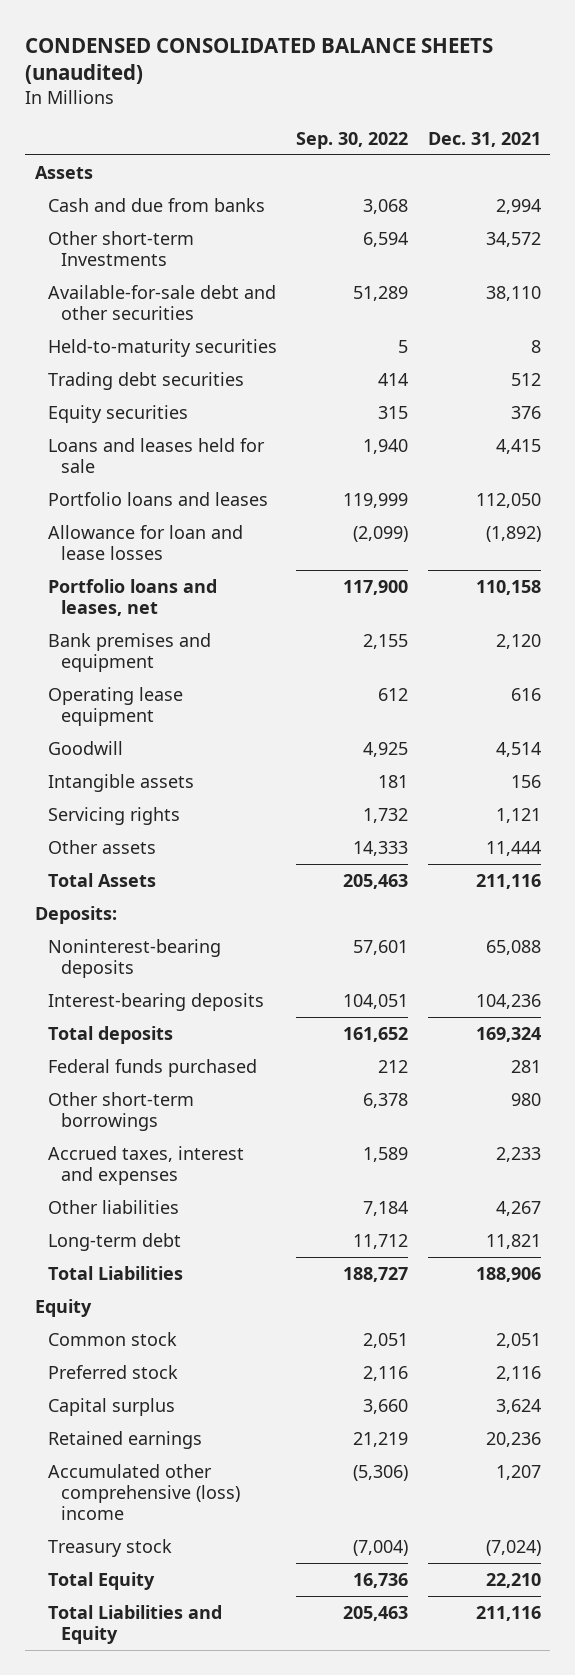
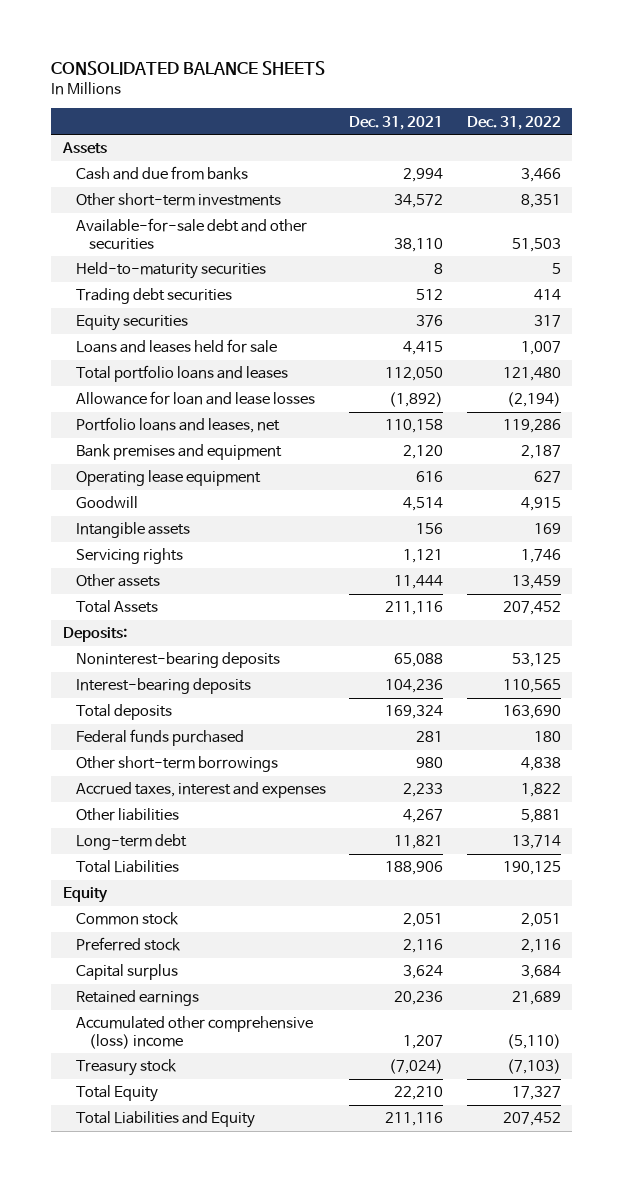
[25,37,494,85] CONDENSED CONSOLIDATED BALANCE SHEETS (unaudited) -> [50,60,325,75] CONSOLIDATED BALANCE SHEETS
[296,131,409,149] Sep. 30, 2022 -> none
none -> [466,115,561,130] Dec. 31, 2022
[47,230,194,267] Other short-term Investments -> [75,193,281,207] Other short-term investments
[47,491,268,506] Portfolio loans and leases -> [75,365,288,383] Total portfolio loans and leases

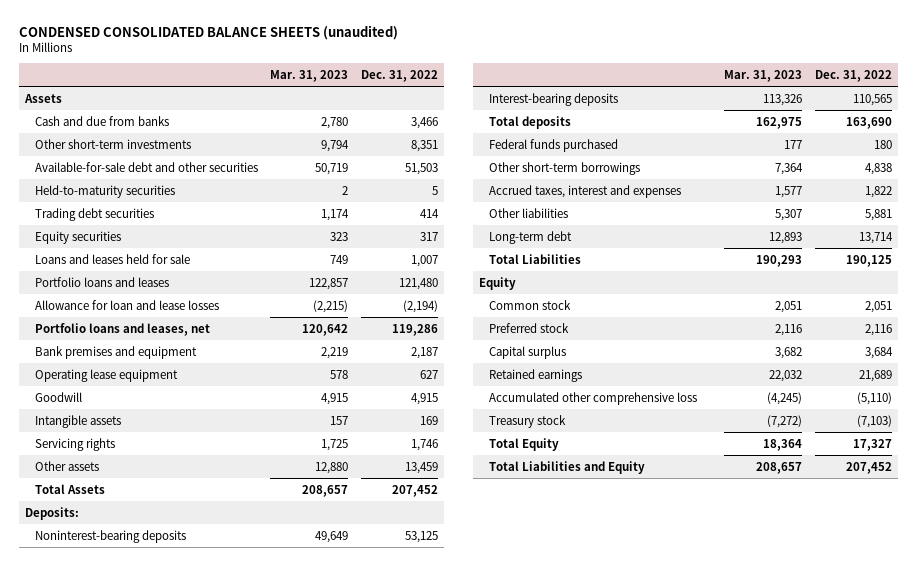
[50,60,325,75] CONSOLIDATED BALANCE SHEETS -> [18,24,398,40] CONDENSED CONSOLIDATED BALANCE SHEETS (unaudited)
[349,115,444,130] Dec. 31, 2021 -> none
none -> [270,70,349,83] Mar. 31, 2023
[75,365,288,383] Total portfolio loans and leases -> [34,276,169,287] Portfolio loans and leases
[75,1016,313,1049] Accumulated other comprehensive (loss) income -> [488,391,697,405] Accumulated other comprehensive loss

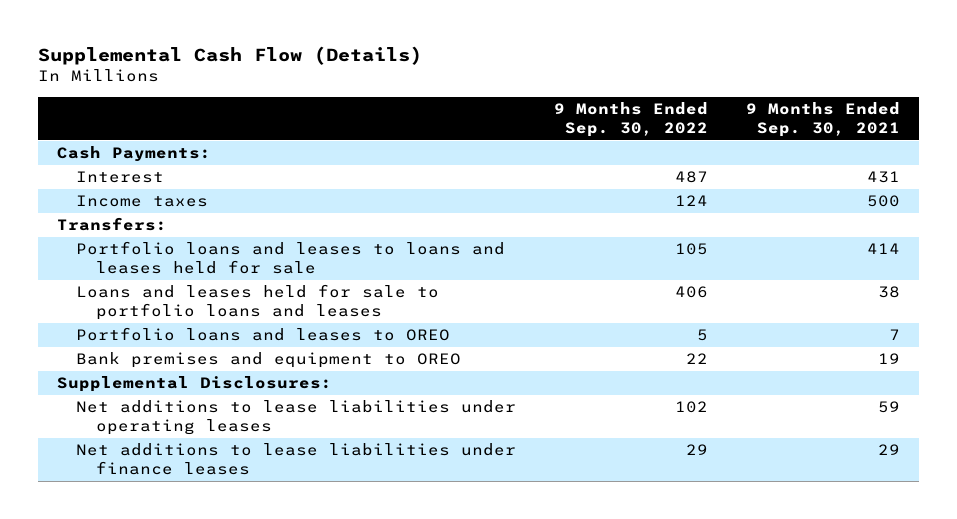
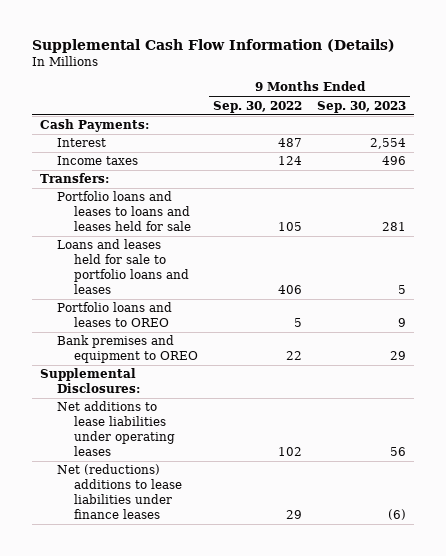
[37,46,422,66] Supplemental Cash Flow (Details) -> [32,39,396,54] Supplemental Cash Flow Information (Details)
[746,101,901,137] 9 Months Ended Sep. 30, 2021 -> none
none -> [317,100,407,113] Sep. 30, 2023
[76,443,517,476] Net additions to lease liabilities under finance leases -> [57,464,183,520] Net (reductions) additions to lease liabilities under finance leases

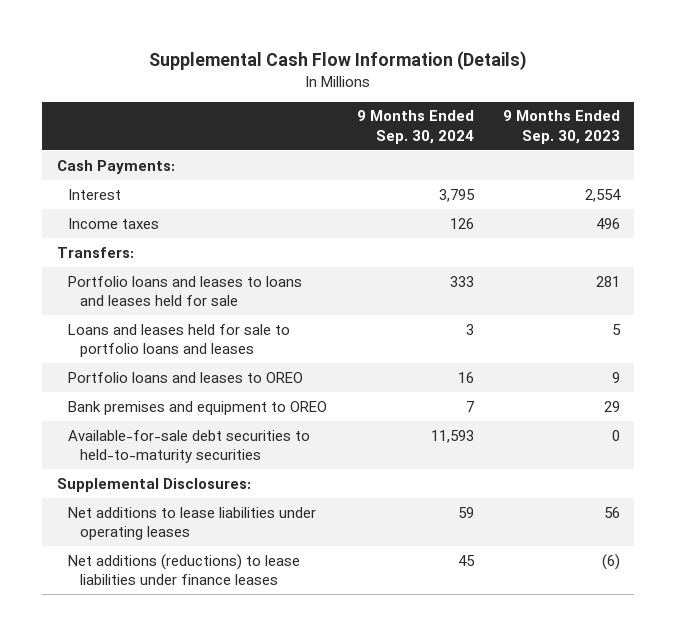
[213,100,303,113] Sep. 30, 2022 -> none
none -> [356,110,474,144] 9 Months Ended Sep. 30, 2024
none -> [68,429,311,464] Available-for-sale debt securities to held-to-maturity securities
[57,464,183,520] Net (reductions) additions to lease liabilities under finance leases -> [68,553,301,586] Net additions (reductions) to lease liabilities under finance leases

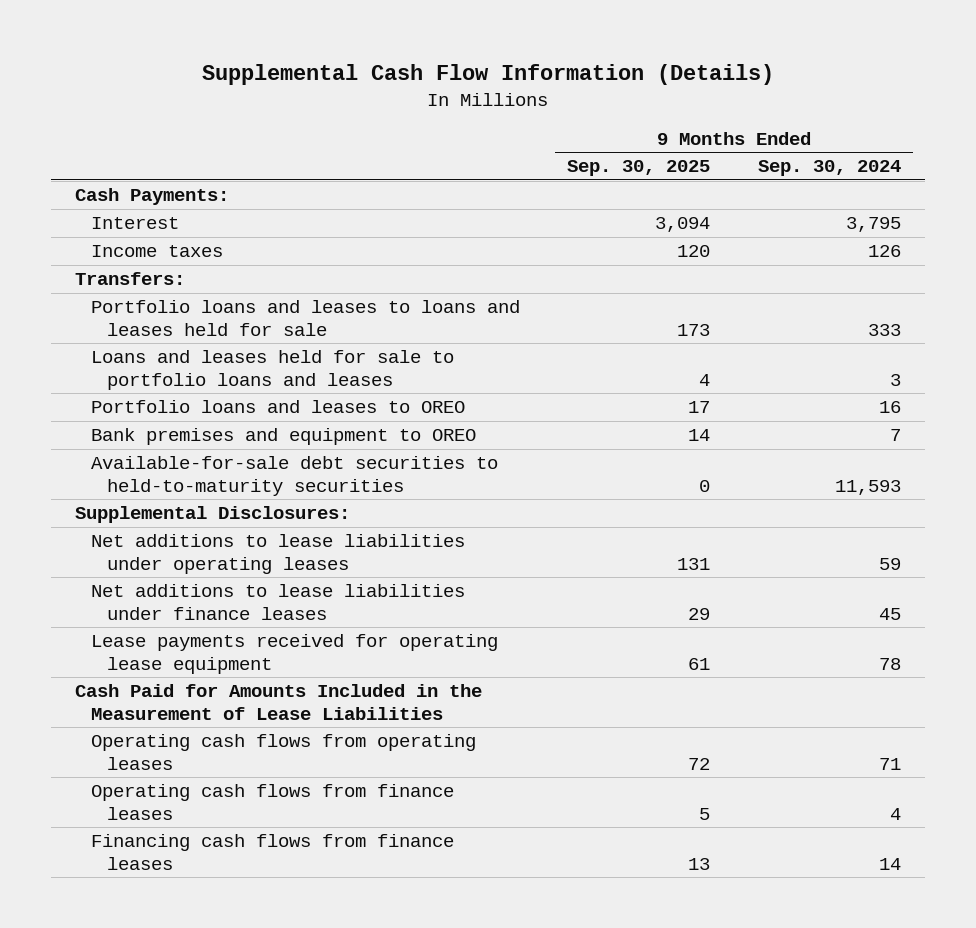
[502,110,620,144] 9 Months Ended Sep. 30, 2023 -> none
none -> [567,160,711,177] Sep. 30, 2025
[68,553,301,586] Net additions (reductions) to lease liabilities under finance leases -> [90,584,465,620] Net additions to lease liabilities under finance leases
none -> [90,634,498,674] Lease payments received for operating lease equipment
none -> [74,684,482,720] Cash Paid for Amounts Included in the Measurement of Lease Liabilities
none -> [90,734,476,770] Operating cash flows from operating leases
none -> [90,784,454,820] Operating cash flows from finance leases
none -> [90,834,454,870] Financing cash flows from finance leases

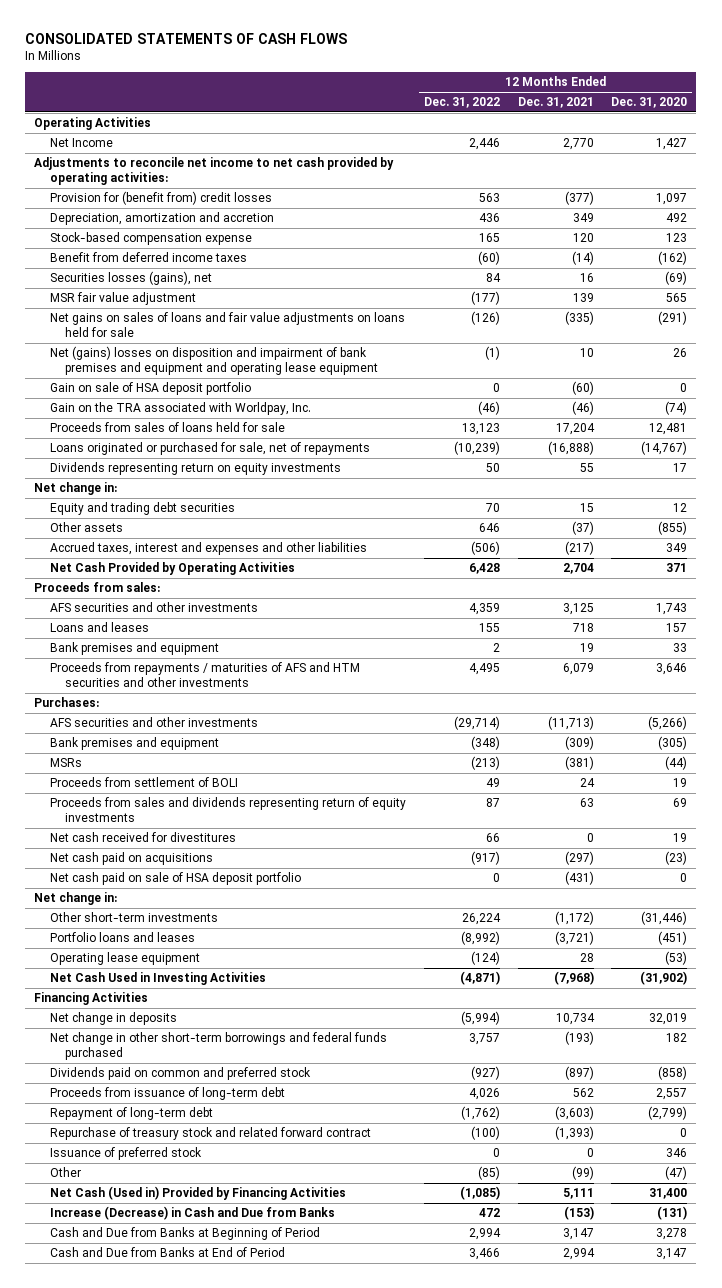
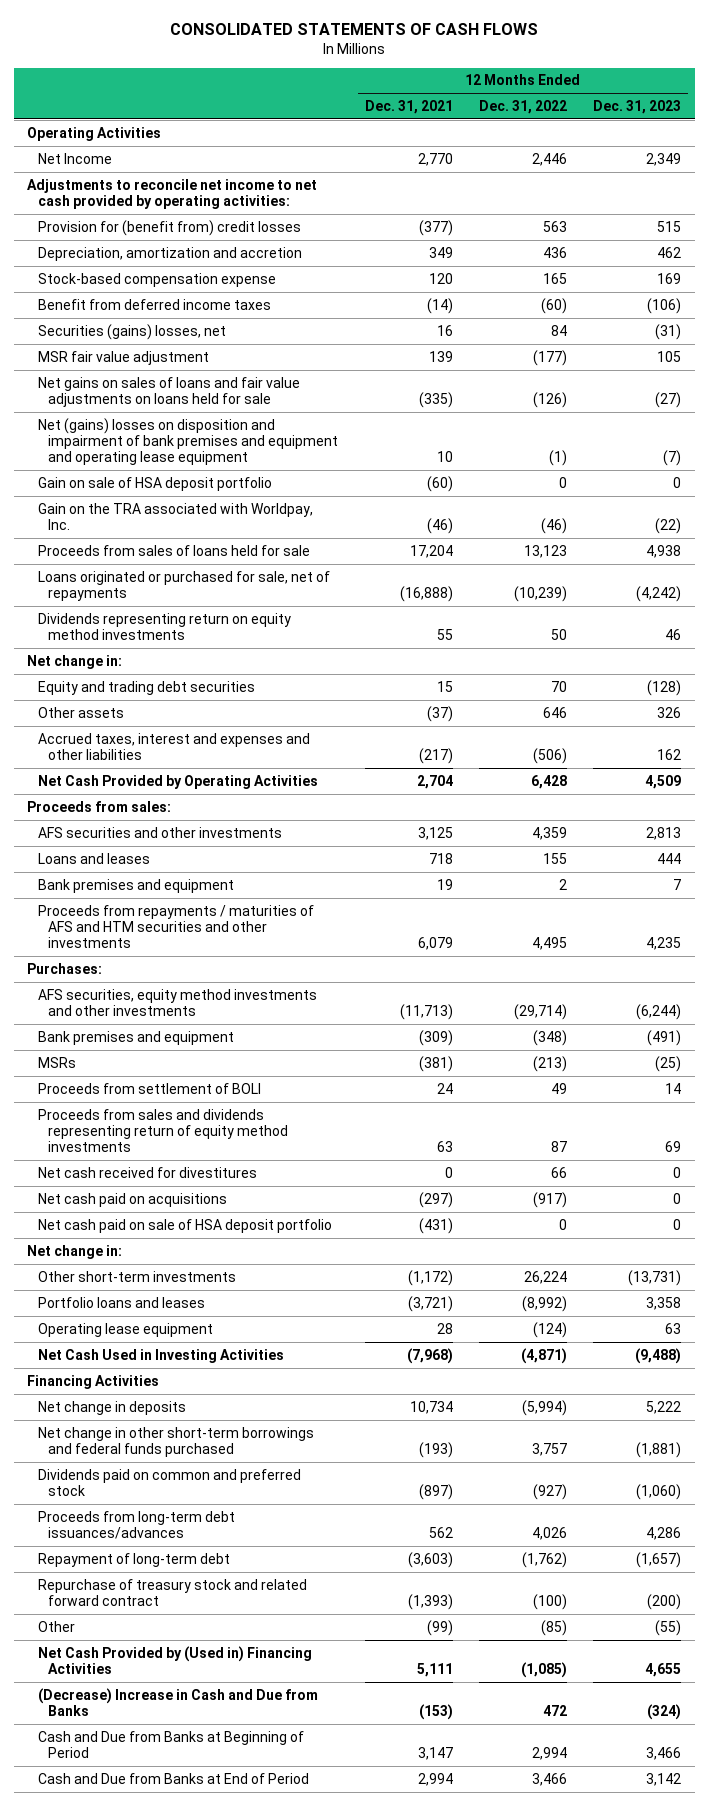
[611,97,688,109] Dec. 31, 2020 -> none
none -> [593,100,682,115] Dec. 31, 2023
[49,271,212,286] Securities losses (gains), net -> [37,323,226,340] Securities (gains) losses, net
[49,462,341,476] Dividends representing return on equity investments -> [37,612,291,640] Dividends representing return on equity method investments
[49,717,258,728] AFS securities and other investments -> [37,988,317,1016] AFS securities, equity method investments and other investments
[49,797,406,823] Proceeds from sales and dividends representing return of equity investments -> [37,1108,289,1152] Proceeds from sales and dividends representing return of equity method investments
[49,1087,285,1101] Proceeds from issuance of long-term debt -> [37,1510,235,1539] Proceeds from long-term debt issuances/advances
[49,1147,202,1161] Issuance of preferred stock -> none
[49,1186,346,1201] Net Cash (Used in) Provided by Financing Activities -> [37,1645,312,1674] Net Cash Provided by (Used in) Financing Activities
[49,1206,335,1221] Increase (Decrease) in Cash and Due from Banks -> [37,1687,318,1716] (Decrease) Increase in Cash and Due from Banks

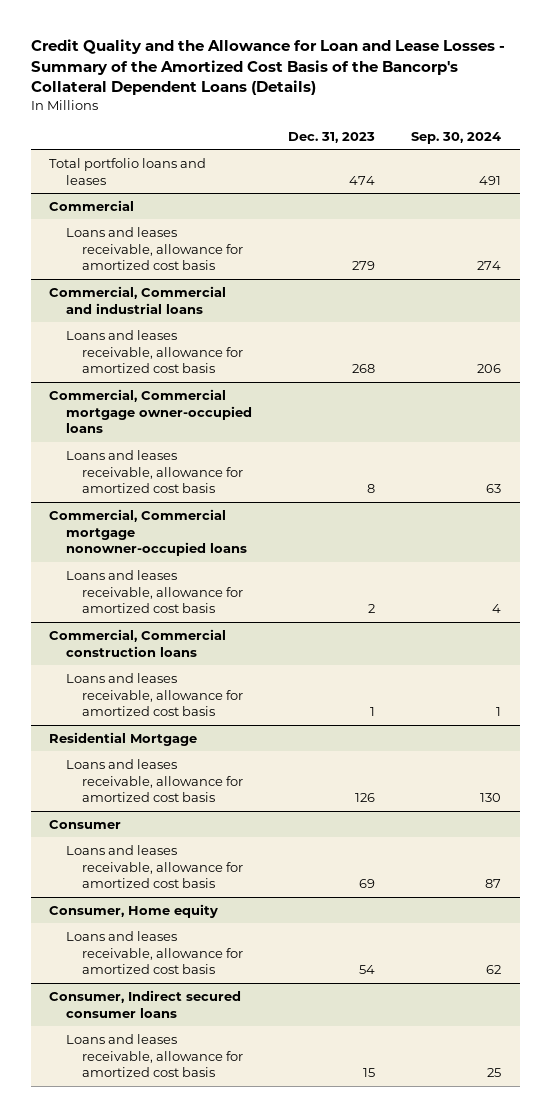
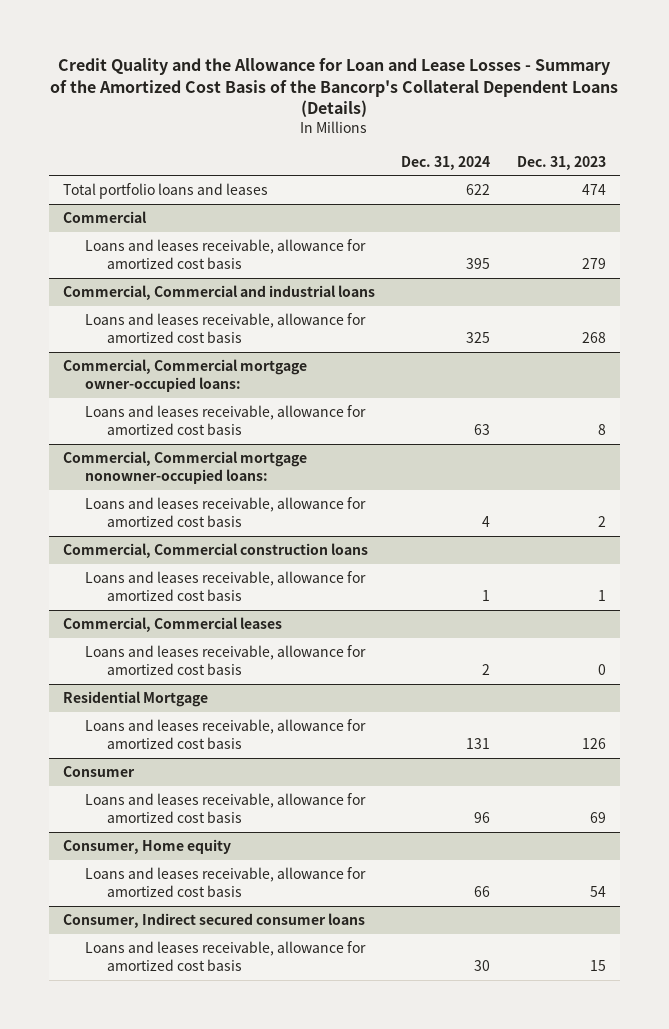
[411,131,502,144] Sep. 30, 2024 -> none
none -> [401,155,491,170] Dec. 31, 2024
[49,388,252,434] Commercial, Commercial mortgage owner-occupied loans -> [62,359,307,392] Commercial, Commercial mortgage owner-occupied loans:
[49,508,247,557] Commercial, Commercial mortgage nonowner-occupied loans -> [62,451,307,484] Commercial, Commercial mortgage nonowner-occupied loans:
none -> [62,617,282,633] Commercial, Commercial leases
none -> [84,645,366,675] Loans and leases receivable, allowance for amortized cost basis

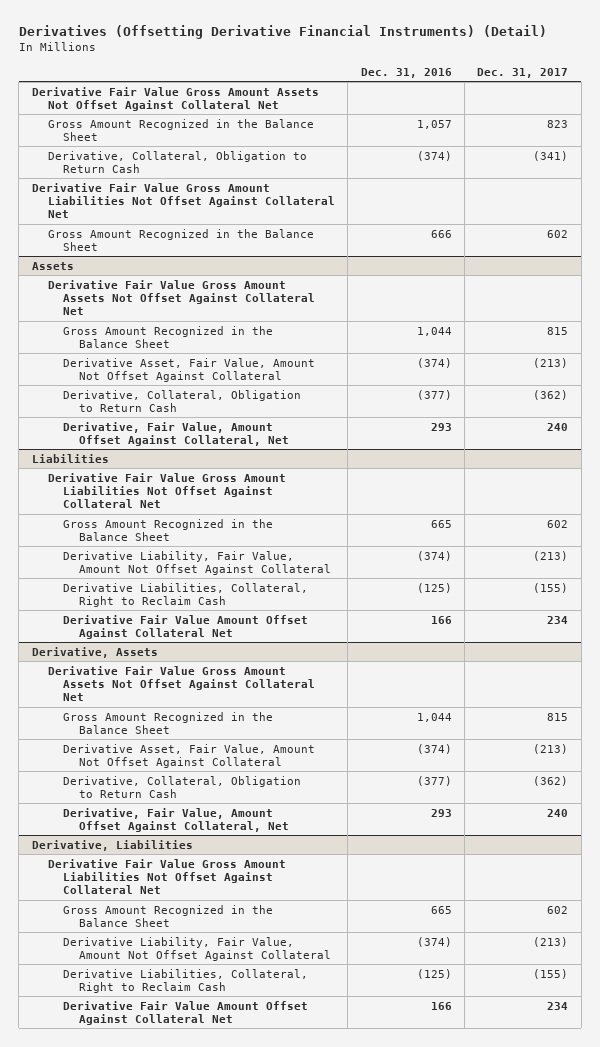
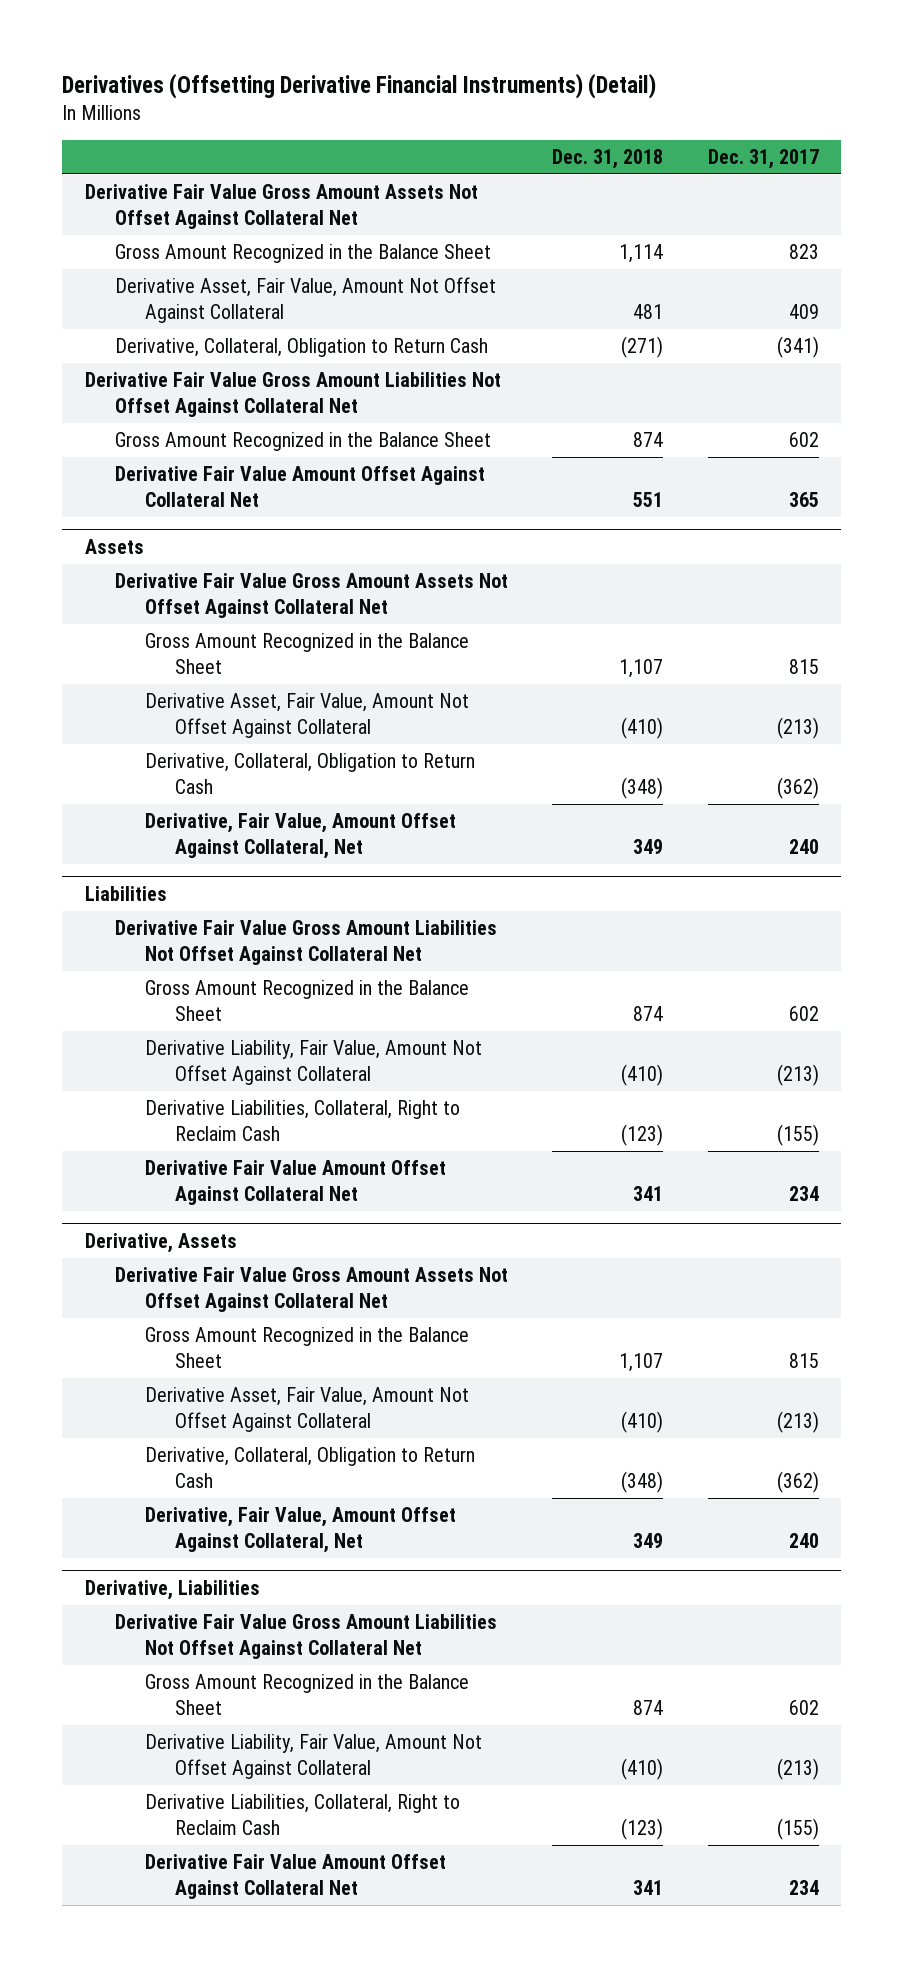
[360,67,452,78] Dec. 31, 2016 -> none
none -> [552,148,664,169] Dec. 31, 2018
none -> [114,276,496,323] Derivative Asset, Fair Value, Amount Not Offset Against Collateral
none -> [114,465,485,507] Derivative Fair Value Amount Offset Against Collateral Net

